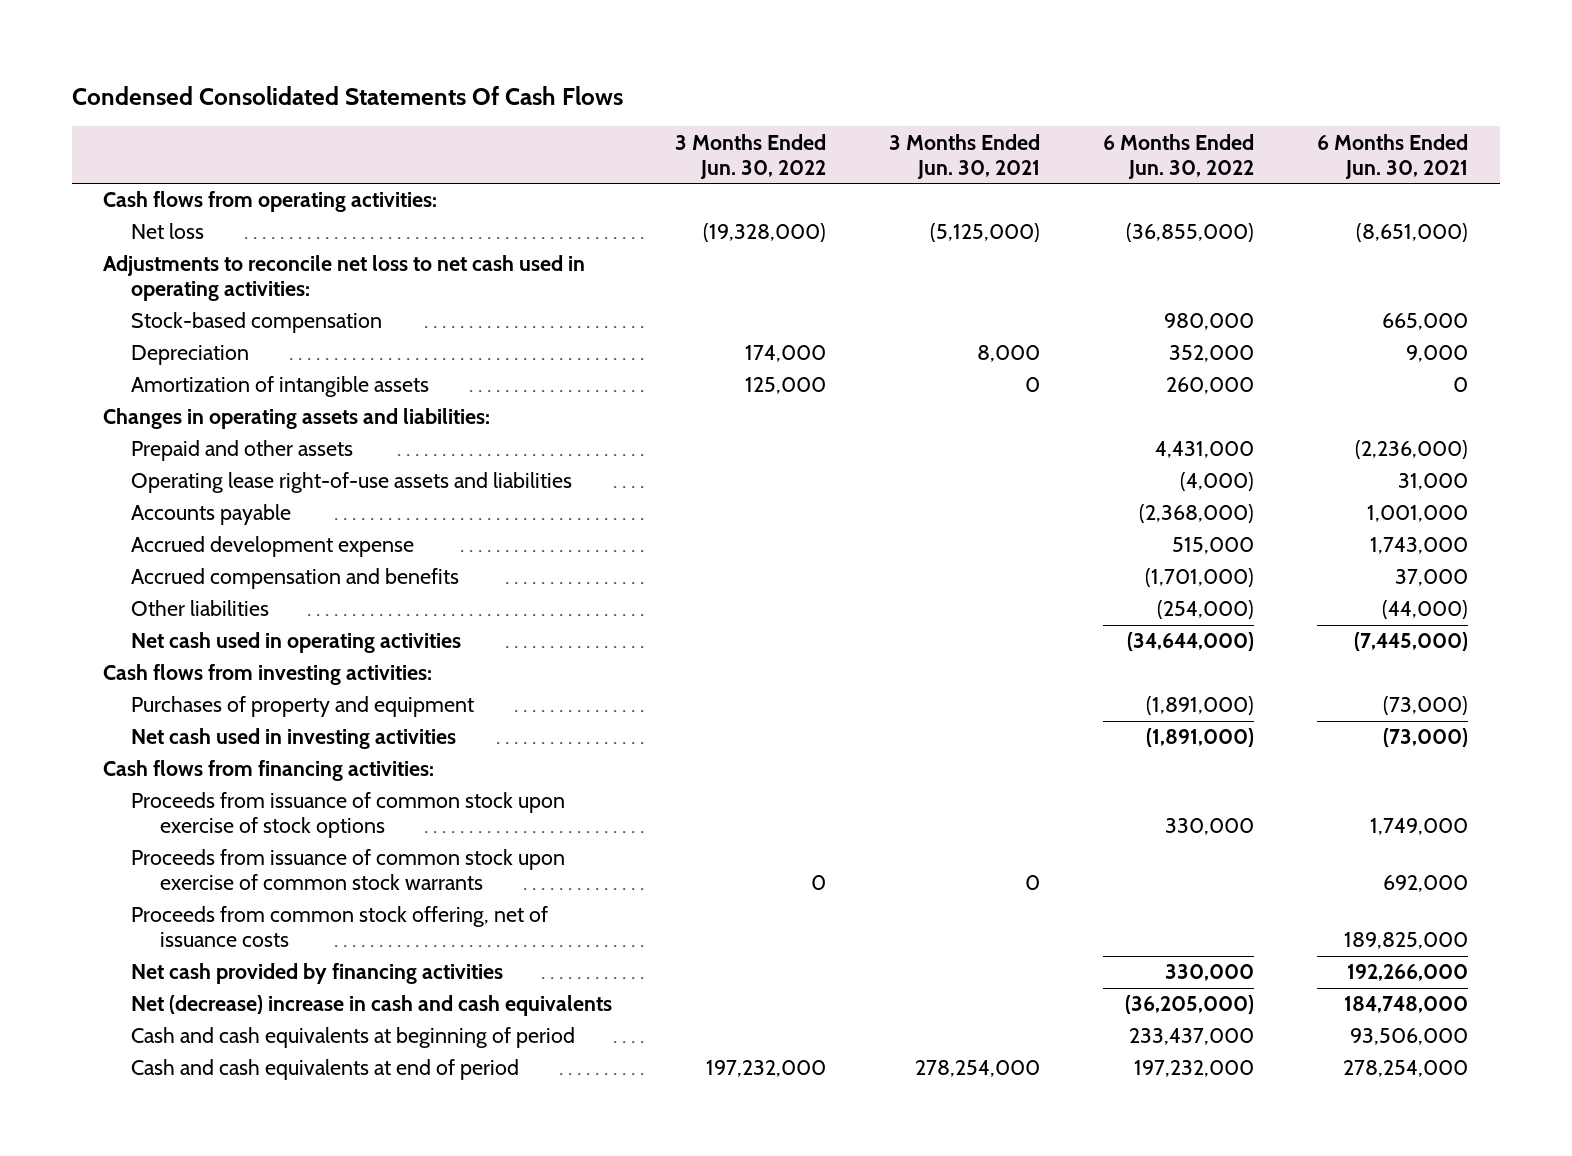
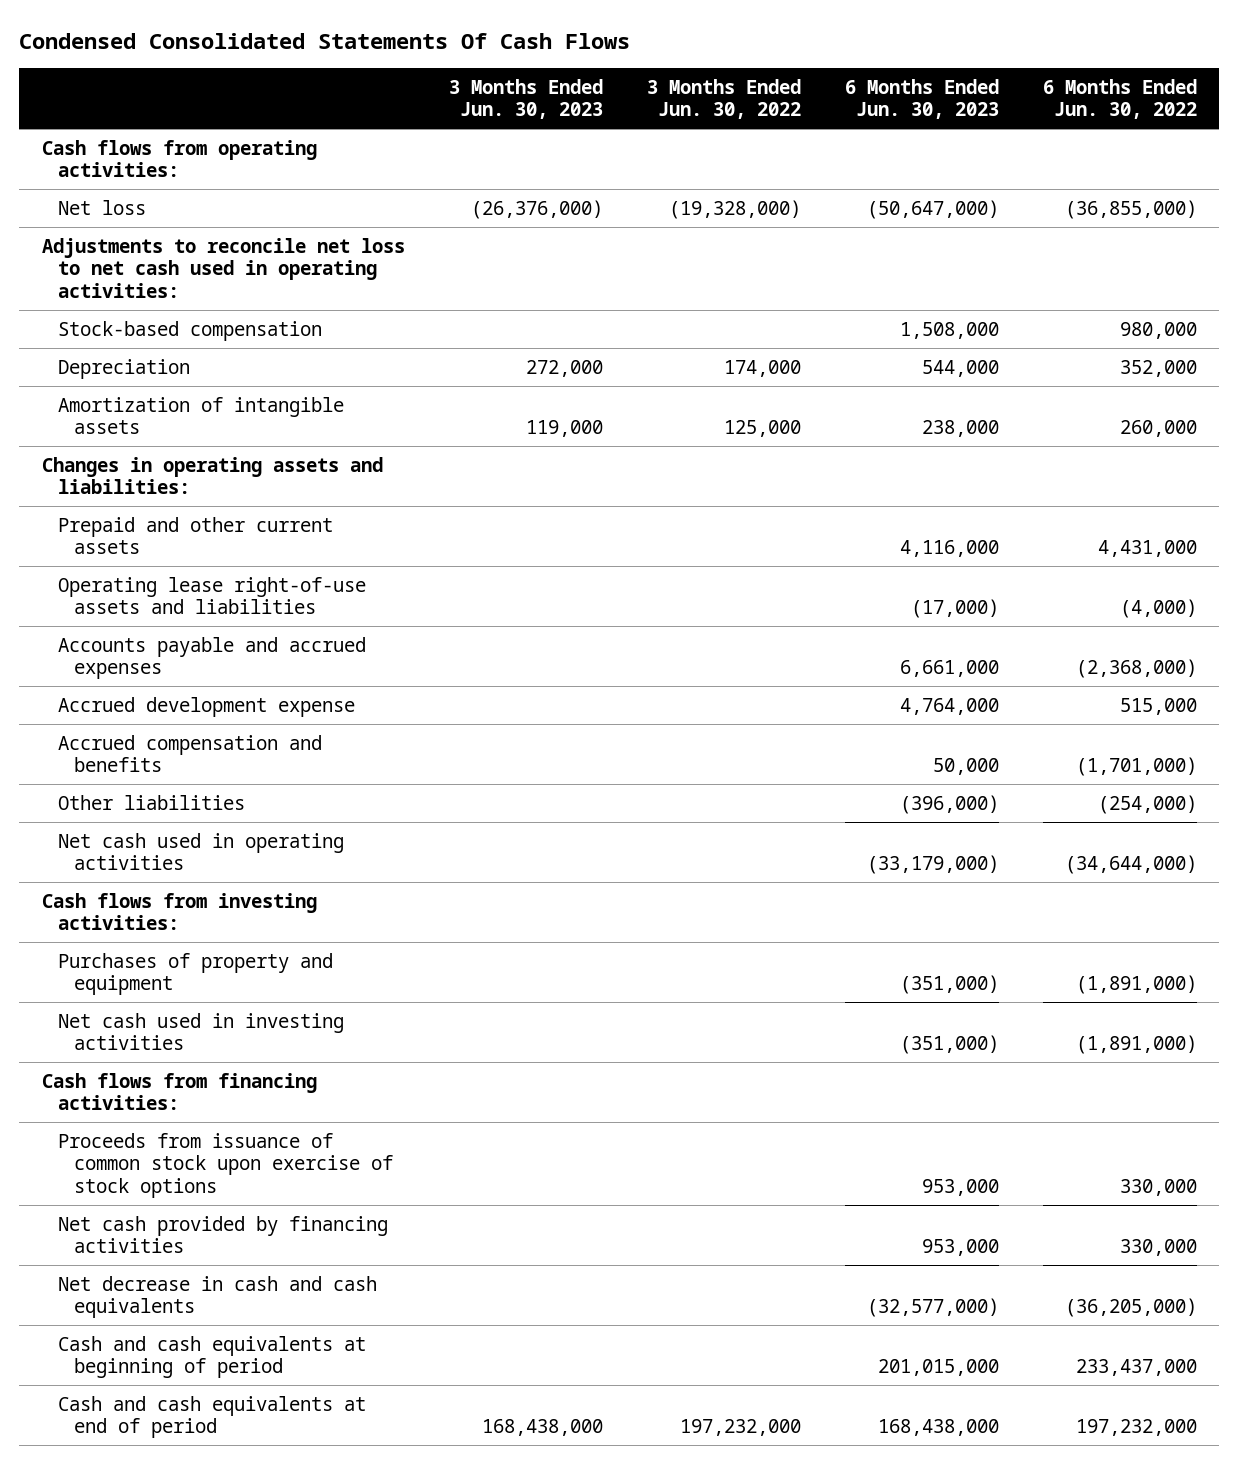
[889,133,1041,179] 3 Months Ended Jun. 30, 2021 -> none
[1317,133,1469,179] 6 Months Ended Jun. 30, 2021 -> none
none -> [448,78,603,120] 3 Months Ended Jun. 30, 2023
none -> [845,78,1000,120] 6 Months Ended Jun. 30, 2023
[131,440,354,462] Prepaid and other assets -> [57,516,333,555] Prepaid and other current assets
[131,504,292,526] Accounts payable -> [57,636,366,680] Accounts payable and accrued expenses
[131,849,566,891] Proceeds from issuance of common stock upon exercise of common stock warrants -> none
[131,906,549,948] Proceeds from common stock offering, net of issuance costs -> none
[131,995,613,1017] Net (decrease) increase in cash and cash equivalents -> [57,1275,377,1319] Net decrease in cash and cash equivalents

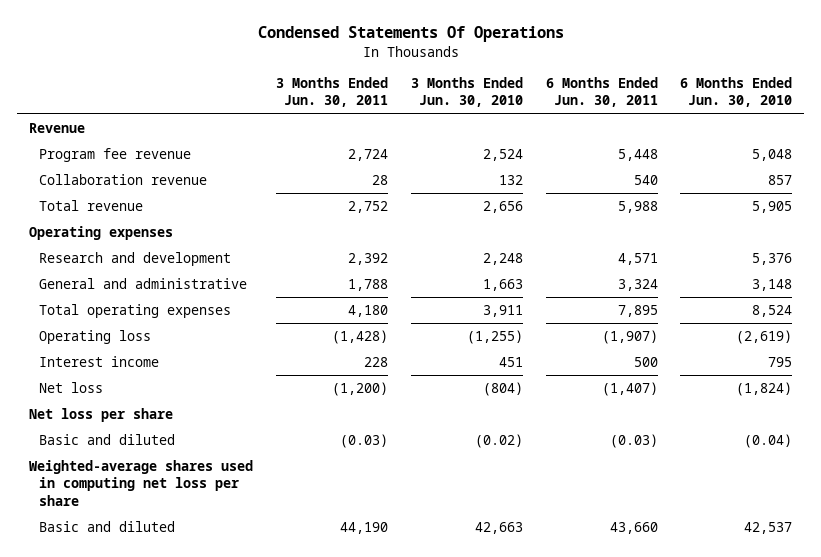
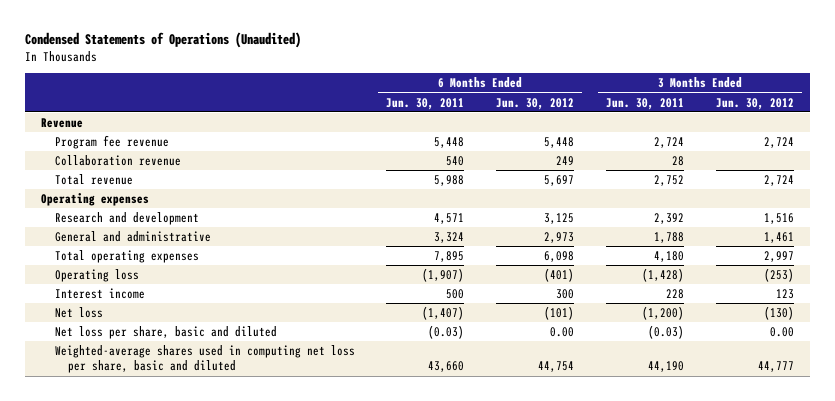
[257,26,564,43] Condensed Statements Of Operations -> [25,32,302,49] Condensed Statements of Operations (Unaudited)
[410,77,523,108] 3 Months Ended Jun. 30, 2010 -> none
[680,77,793,108] 6 Months Ended Jun. 30, 2010 -> none
none -> [496,97,575,110] Jun. 30, 2012
none -> [716,97,795,110] Jun. 30, 2012
[28,407,173,422] Net loss per share -> none
[28,459,253,506] Weighted-average shares used in computing net loss per share -> none
[38,433,175,445] Basic and diluted -> [54,325,277,339] Net loss per share, basic and diluted
[38,520,175,532] Basic and diluted -> [54,344,355,374] Weighted-average shares used in computing net loss per share, basic and diluted

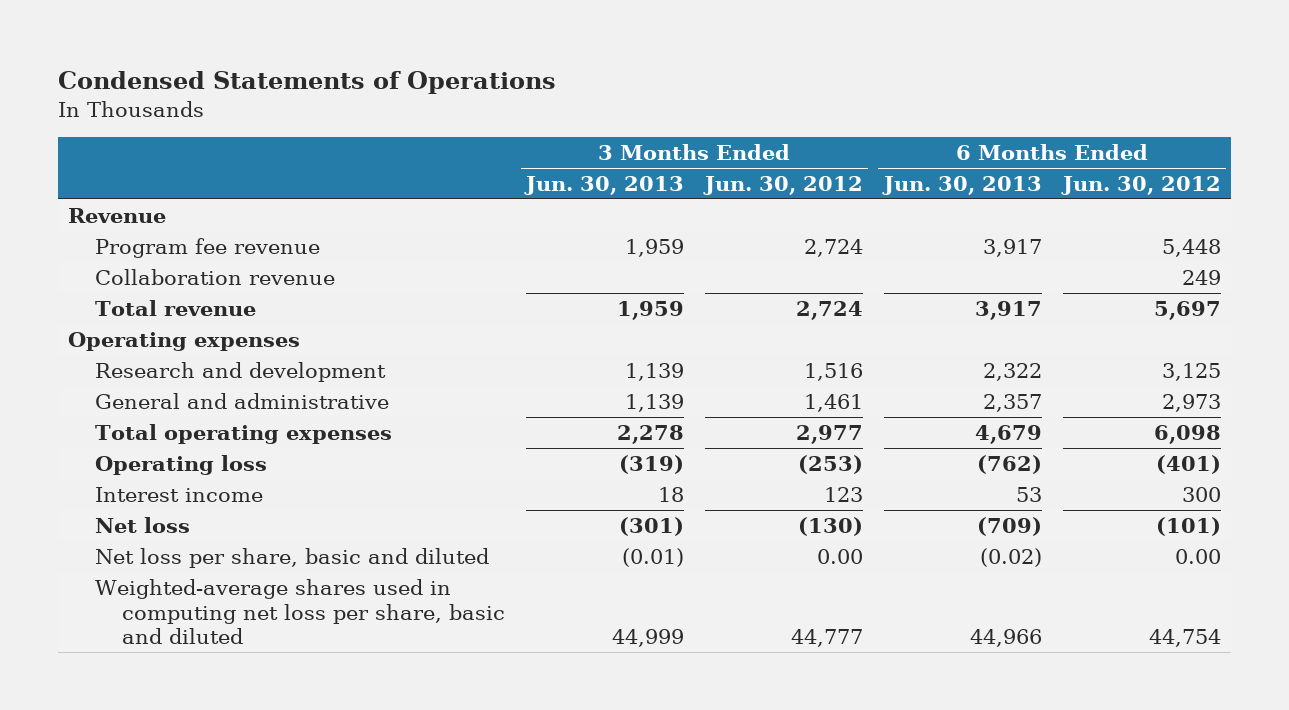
[25,32,302,49] Condensed Statements of Operations (Unaudited) -> [57,71,556,95] Condensed Statements of Operations
[386,97,465,110] Jun. 30, 2011 -> none
[606,97,685,110] Jun. 30, 2011 -> none
none -> [523,175,684,195] Jun. 30, 2013
none -> [881,175,1042,195] Jun. 30, 2013
[764,250,795,262] 2,997 -> [795,424,863,444] 2,977

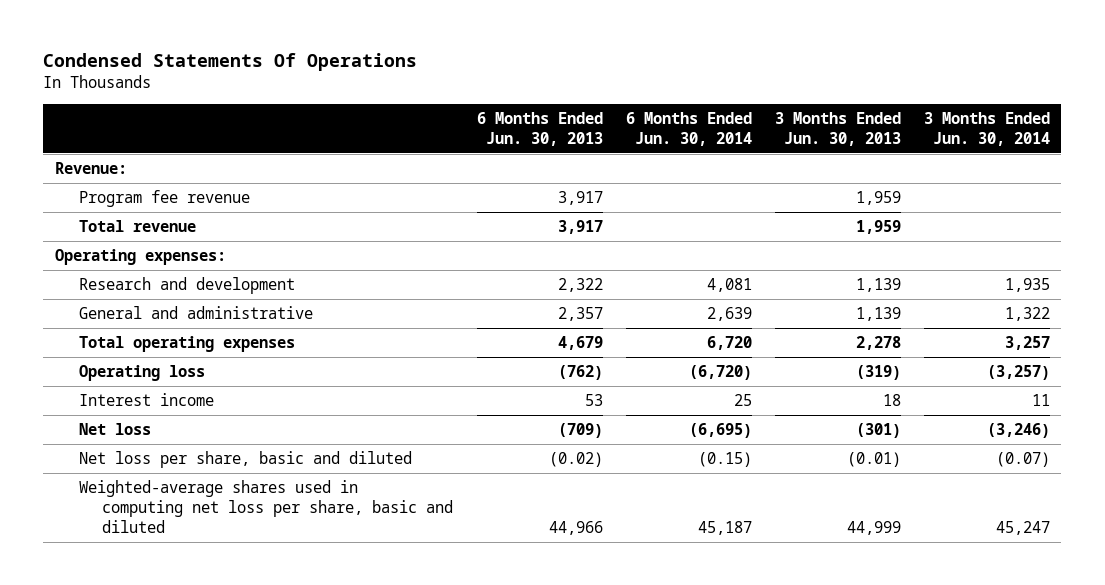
[57,71,556,95] Condensed Statements of Operations -> [43,53,418,72] Condensed Statements Of Operations
[702,175,863,195] Jun. 30, 2012 -> none
[1060,175,1221,195] Jun. 30, 2012 -> none
none -> [625,111,752,146] 6 Months Ended Jun. 30, 2014
none -> [923,111,1050,146] 3 Months Ended Jun. 30, 2014
[68,207,167,223] Revenue -> [54,162,127,175] Revenue:
[94,268,335,285] Collaboration revenue -> none
[68,331,301,351] Operating expenses -> [54,249,226,266] Operating expenses:

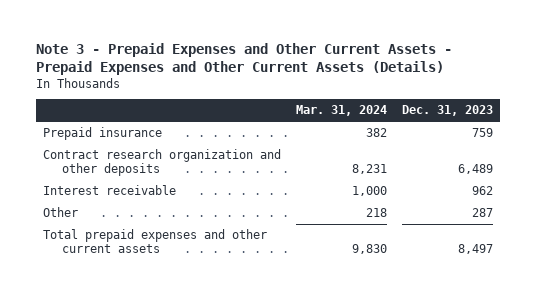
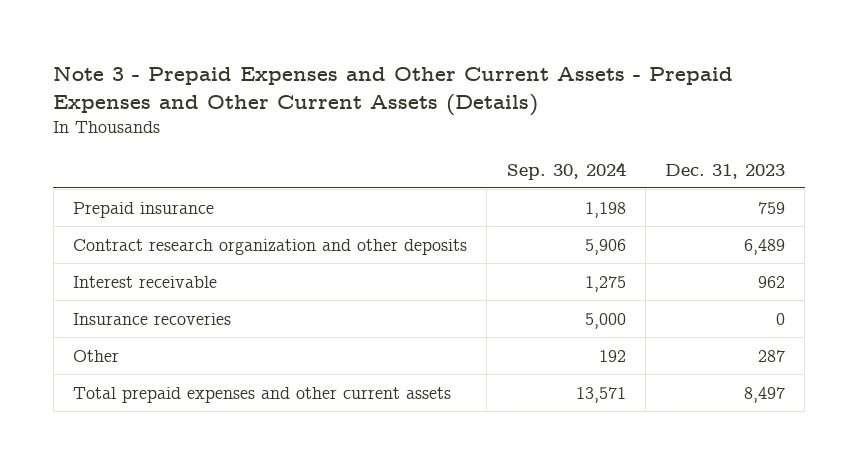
[296,105,388,117] Mar. 31, 2024 -> none
none -> [506,161,626,180] Sep. 30, 2024
none -> [73,312,232,325] Insurance recoveries

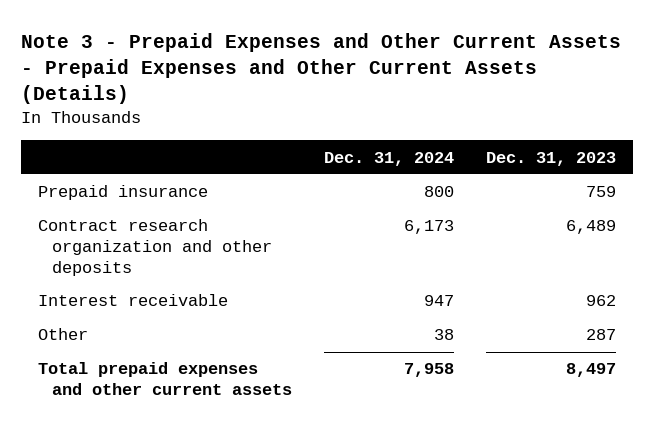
[506,161,626,180] Sep. 30, 2024 -> none
none -> [324,151,455,166] Dec. 31, 2024
[73,312,232,325] Insurance recoveries -> none

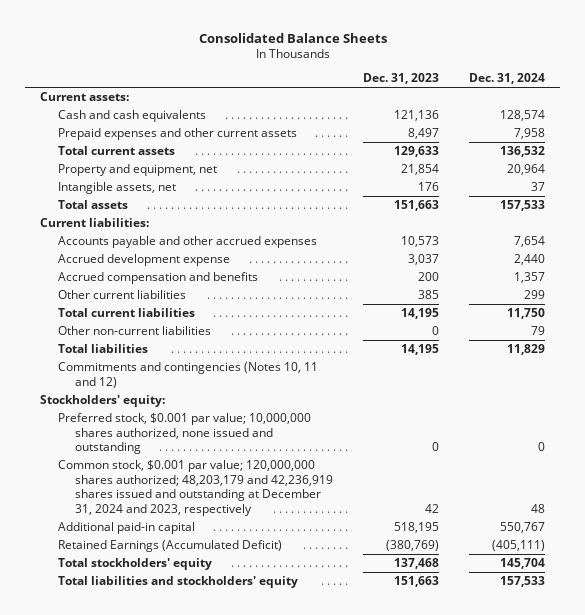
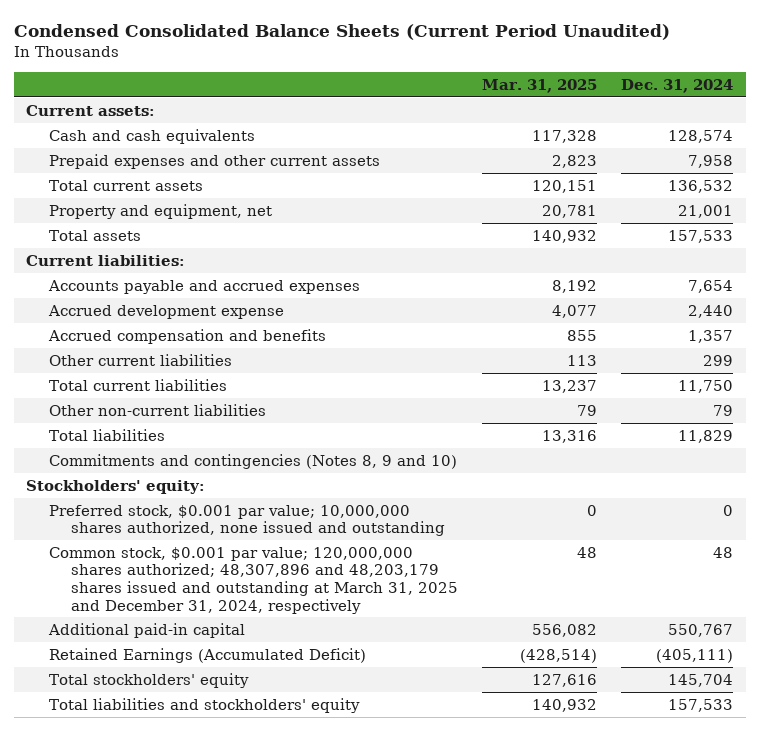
[198,32,387,43] Consolidated Balance Sheets -> [13,23,670,40] Condensed Consolidated Balance Sheets (Current Period Unaudited)
[362,73,439,85] Dec. 31, 2023 -> none
none -> [482,78,598,93] Mar. 31, 2025
[57,182,176,195] Intangible assets, net -> none
[506,164,545,176] 20,964 -> [678,204,734,218] 21,001
[57,236,317,249] Accounts payable and other accrued expenses -> [47,279,360,294] Accounts payable and accrued expenses
[57,362,318,388] Commitments and contingencies (Notes 10, 11 and 12) -> [48,453,457,469] Commitments and contingencies (Notes 8, 9 and 10)
[57,460,333,516] Common stock, $0.001 par value; 120,000,000 shares authorized; 48,203,179 and 42,236,919 shares issued and outstanding at December 31, 2024 and 2023, respectively -> [48,546,459,614] Common stock, $0.001 par value; 120,000,000 shares authorized; 48,307,896 and 48,203,179 shares issued and outstanding at March 31, 2025 and December 31, 2024, respectively

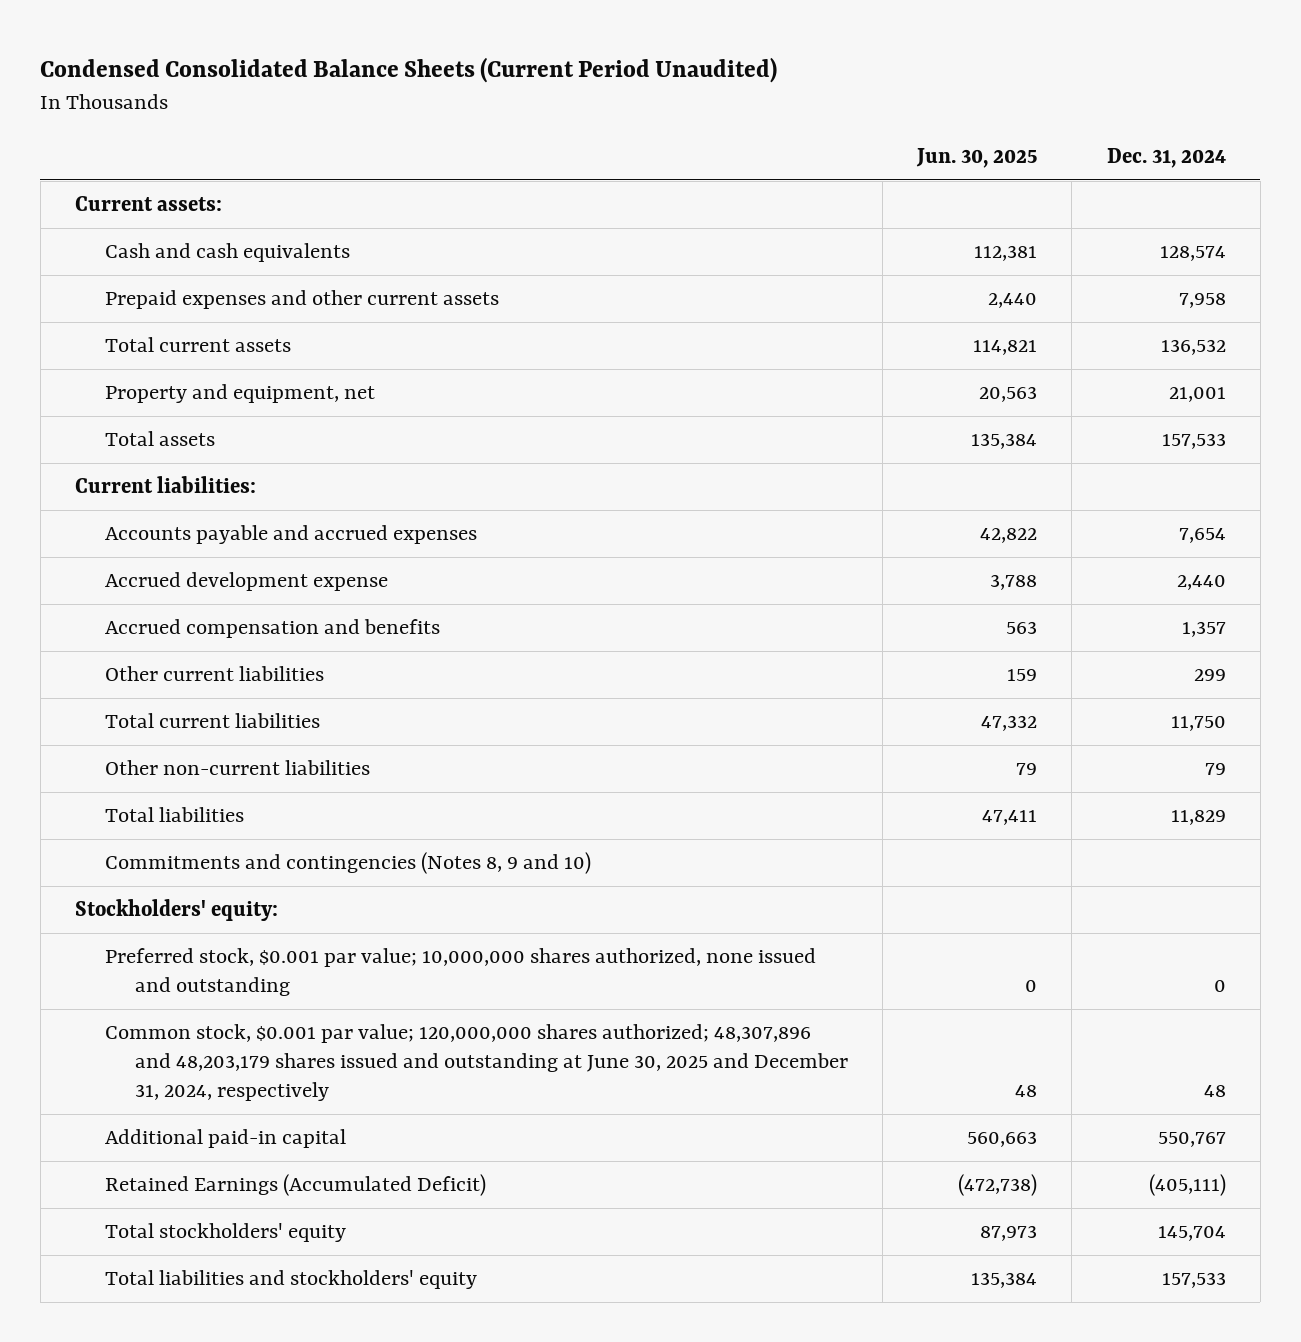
[482,78,598,93] Mar. 31, 2025 -> none
none -> [916,147,1038,168] Jun. 30, 2025
[48,546,459,614] Common stock, $0.001 par value; 120,000,000 shares authorized; 48,307,896 and 48,203,179 shares issued and outstanding at March 31, 2025 and December 31, 2024, respectively -> [104,1024,848,1101] Common stock, $0.001 par value; 120,000,000 shares authorized; 48,307,896 and 48,203,179 shares issued and outstanding at June 30, 2025 and December 31, 2024, respectively

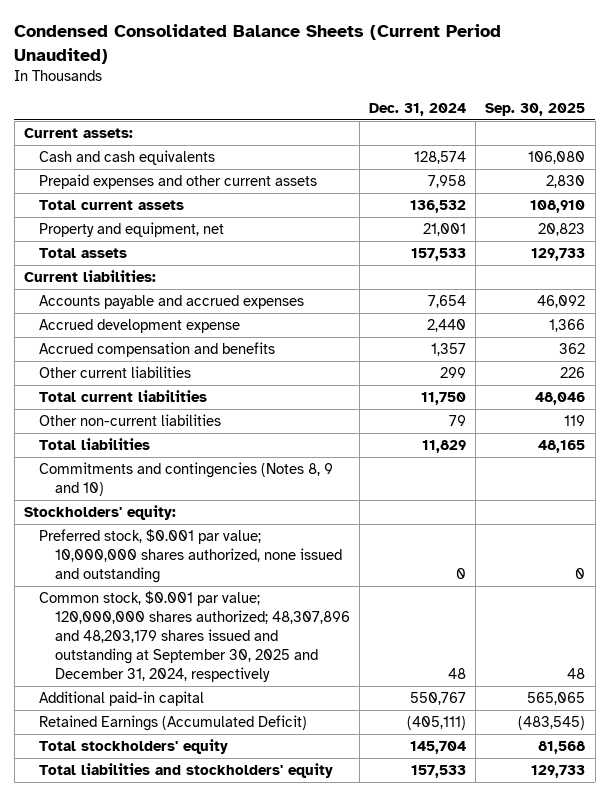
[916,147,1038,168] Jun. 30, 2025 -> none
none -> [485,103,586,117] Sep. 30, 2025
[104,1024,848,1101] Common stock, $0.001 par value; 120,000,000 shares authorized; 48,307,896 and 48,203,179 shares issued and outstanding at June 30, 2025 and December 31, 2024, respectively -> [39,590,351,682] Common stock, $0.001 par value; 120,000,000 shares authorized; 48,307,896 and 48,203,179 shares issued and outstanding at September 30, 2025 and December 31, 2024, respectively

